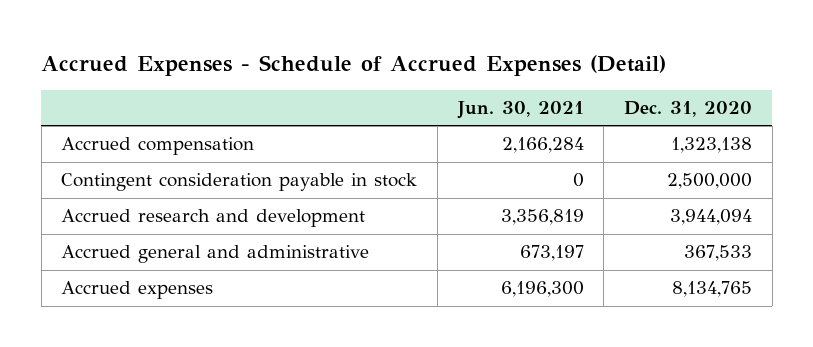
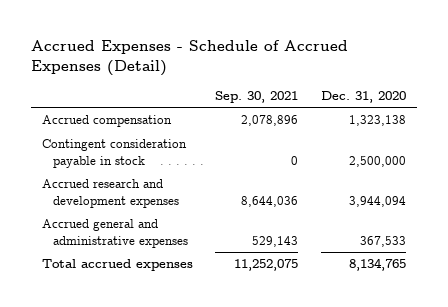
[456,101,584,120] Jun. 30, 2021 -> none
none -> [215,90,299,103] Sep. 30, 2021
[61,209,366,228] Accrued research and development -> [42,179,179,208] Accrued research and development expenses
[61,245,370,264] Accrued general and administrative -> [42,219,188,248] Accrued general and administrative expenses
[61,281,214,300] Accrued expenses -> [42,259,194,272] Total accrued expenses

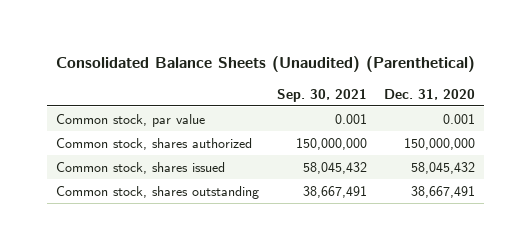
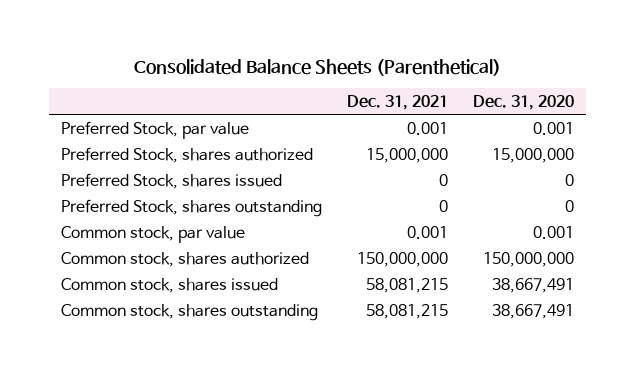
[55,56,475,73] Consolidated Balance Sheets (Unaudited) (Parenthetical) -> [134,58,502,76] Consolidated Balance Sheets (Parenthetical)
[276,88,367,102] Sep. 30, 2021 -> none
none -> [346,94,448,110] Dec. 31, 2021
none -> [60,120,249,139] Preferred Stock, par value
none -> [60,146,313,163] Preferred Stock, shares authorized
none -> [60,172,282,189] Preferred Stock, shares issued
none -> [60,198,322,217] Preferred Stock, shares outstanding
[410,161,475,174] 58,045,432 -> [491,277,574,293] 38,667,491

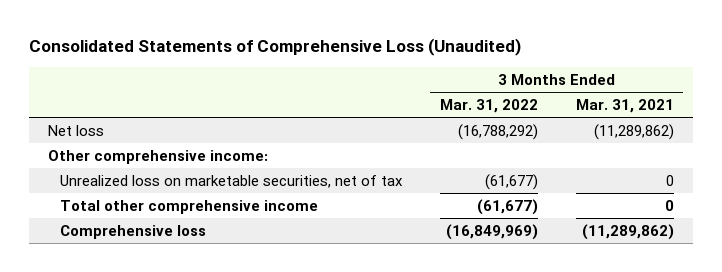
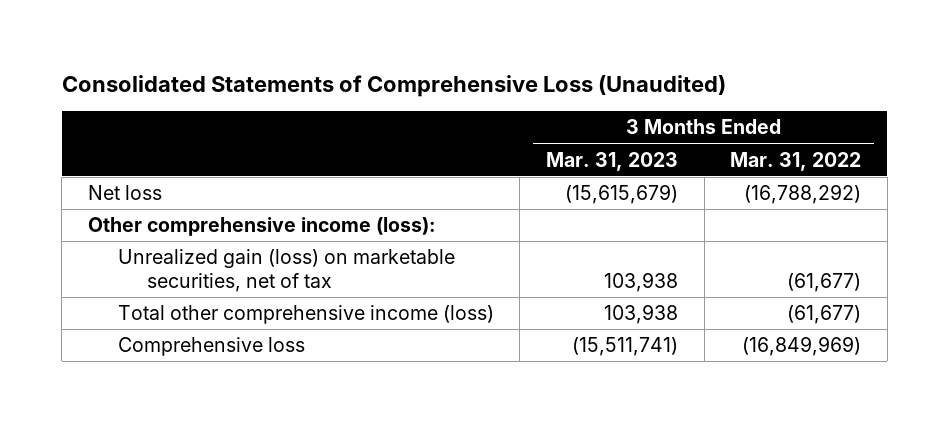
[575,99,674,114] Mar. 31, 2021 -> none
none -> [545,151,678,171] Mar. 31, 2023
[48,149,269,164] Other comprehensive income: -> [88,217,437,237] Other comprehensive income (loss):
[60,174,404,188] Unrealized loss on marketable securities, net of tax -> [117,249,455,293] Unrealized gain (loss) on marketable securities, net of tax
[60,199,319,214] Total other comprehensive income -> [117,305,494,325] Total other comprehensive income (loss)

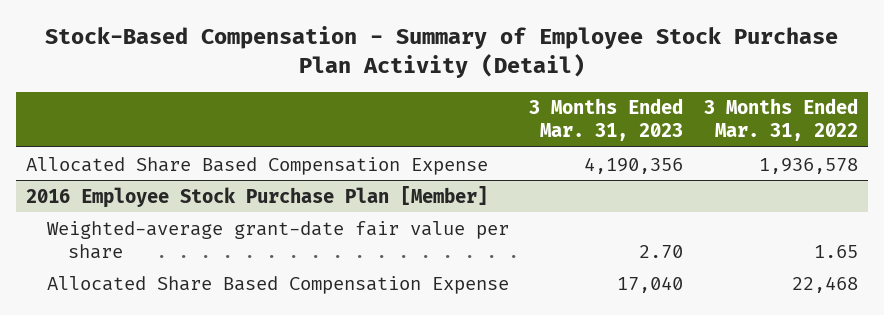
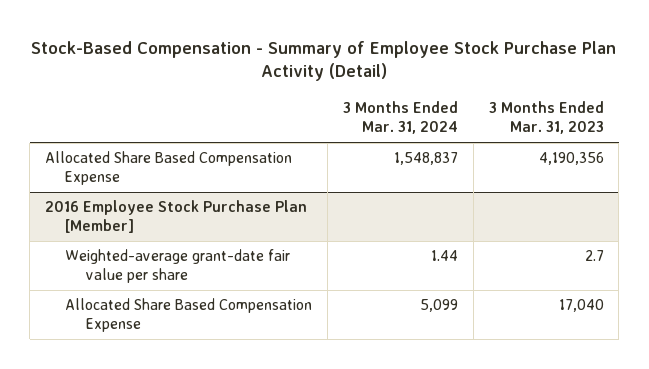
[703,98,858,142] 3 Months Ended Mar. 31, 2022 -> none
none -> [342,101,458,135] 3 Months Ended Mar. 31, 2024
[639,244,684,258] 2.70 -> [584,250,604,262] 2.7

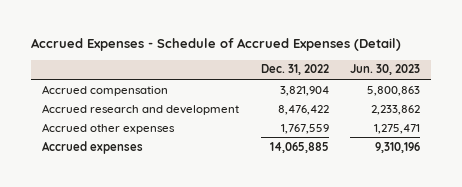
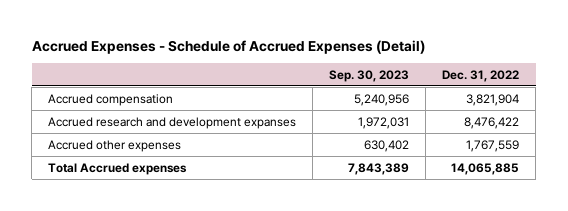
[350,64,421,76] Jun. 30, 2023 -> none
none -> [329,69,410,82] Sep. 30, 2023
[41,103,239,115] Accrued research and development -> [48,116,297,129] Accrued research and development expanses
[41,140,143,154] Accrued expenses -> [48,162,188,175] Total Accrued expenses

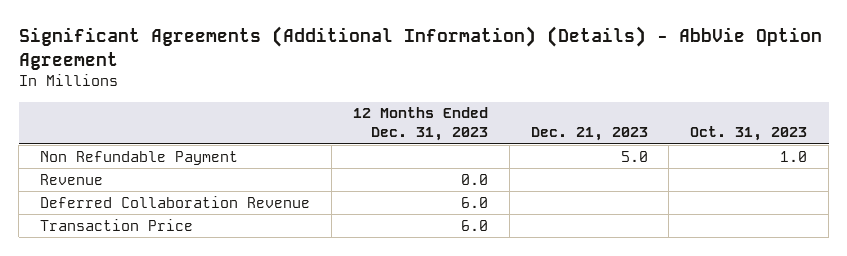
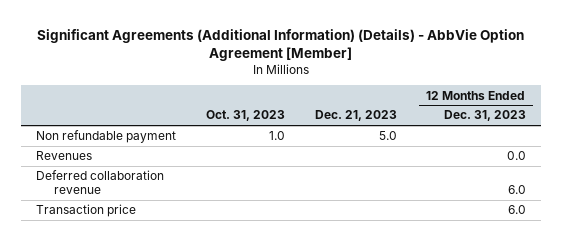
[18,26,822,70] Significant Agreements (Additional Information) (Details) - AbbVie Option Agreement -> [37,28,525,61] Significant Agreements (Additional Information) (Details) - AbbVie Option Agreement [Member]
[40,150,239,165] Non Refundable Payment -> [36,130,177,144] Non refundable payment
[40,173,104,185] Revenue -> [36,151,93,161] Revenues
[40,195,311,208] Deferred Collaboration Revenue -> [36,170,165,195] Deferred collaboration revenue
[40,218,194,231] Transaction Price -> [36,204,137,218] Transaction price

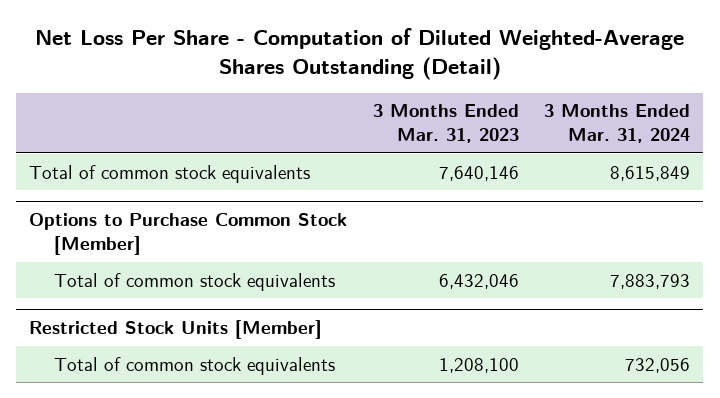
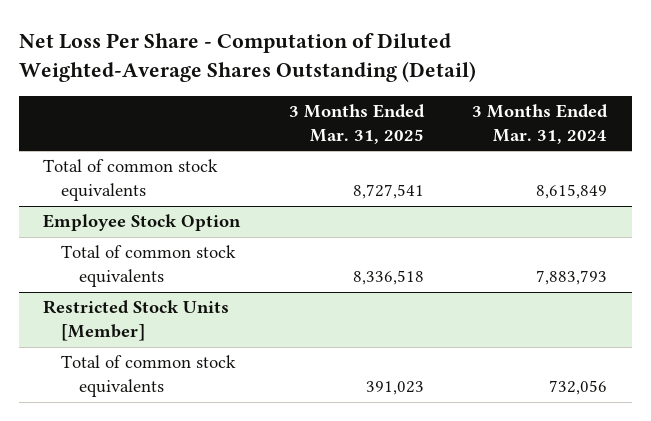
[372,104,519,143] 3 Months Ended Mar. 31, 2023 -> none
none -> [288,103,425,144] 3 Months Ended Mar. 31, 2025
[29,213,348,255] Options to Purchase Common Stock [Member] -> [43,214,242,232] Employee Stock Option

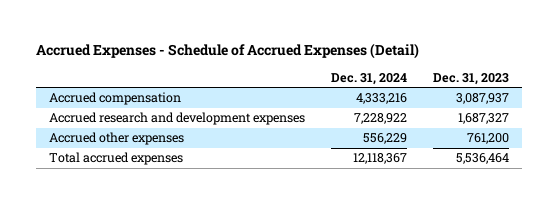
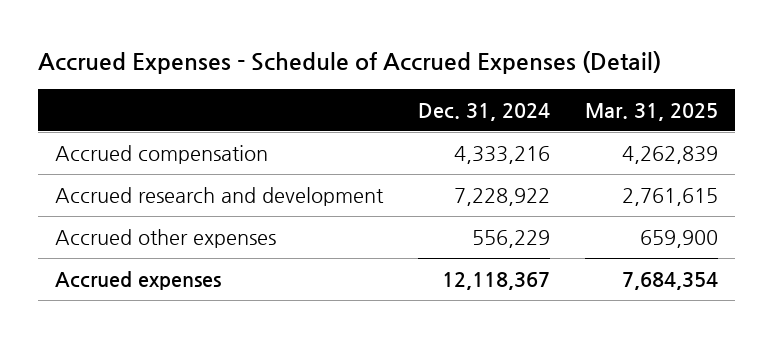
[432,72,509,85] Dec. 31, 2023 -> none
none -> [584,102,718,121] Mar. 31, 2025
[49,112,306,126] Accrued research and development expenses -> [55,186,385,206] Accrued research and development
[49,152,184,166] Total accrued expenses -> [55,270,222,290] Accrued expenses

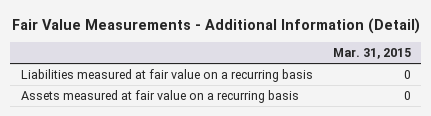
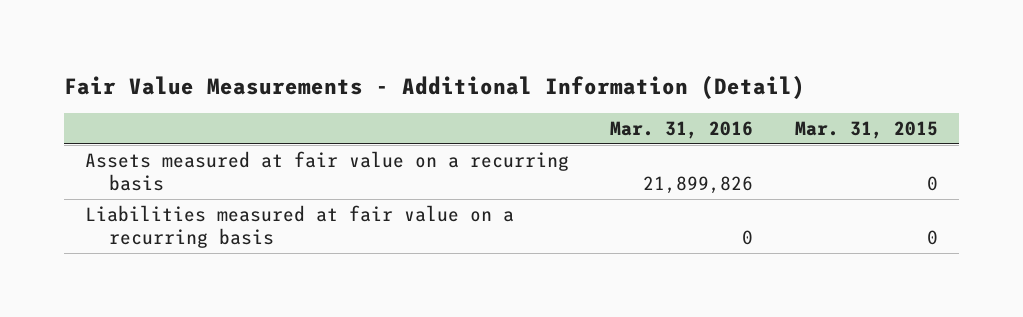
none -> [610,121,754,140] Mar. 31, 2016
[20,68,313,82] Liabilities measured at fair value on a recurring basis -> [84,205,514,249] Liabilities measured at fair value on a recurring basis

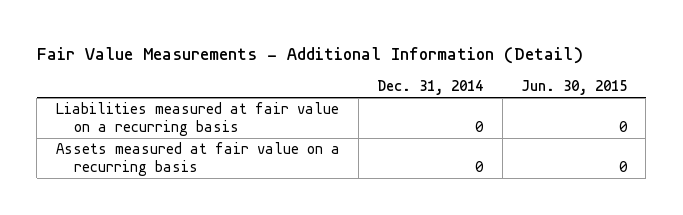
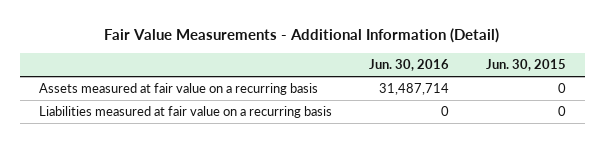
[377,80,484,96] Dec. 31, 2014 -> none
none -> [368,59,449,72] Jun. 30, 2016
[55,102,339,136] Liabilities measured at fair value on a recurring basis -> [38,106,332,119] Liabilities measured at fair value on a recurring basis

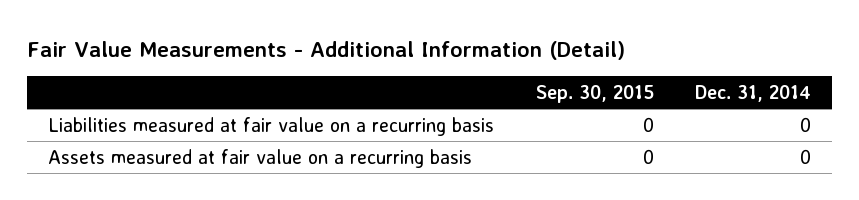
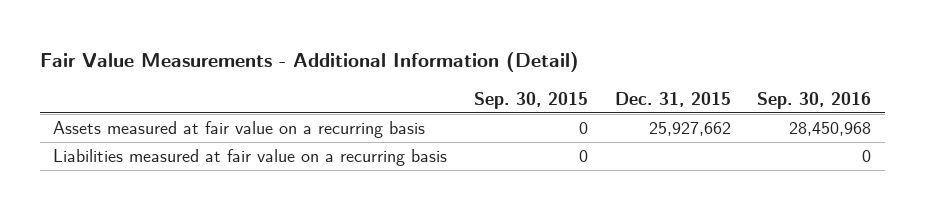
[695,84,812,102] Dec. 31, 2014 -> none
none -> [614,91,731,107] Dec. 31, 2015
none -> [757,91,872,109] Sep. 30, 2016
[47,116,494,136] Liabilities measured at fair value on a recurring basis -> [53,149,448,167] Liabilities measured at fair value on a recurring basis

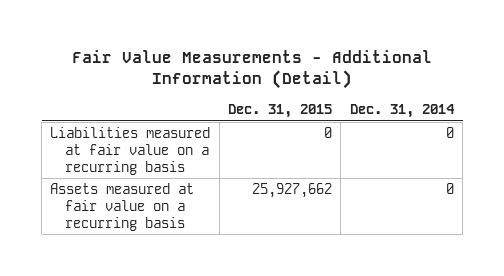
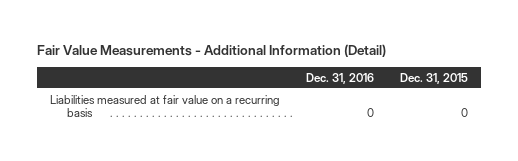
[349,104,455,119] Dec. 31, 2014 -> none
none -> [306,72,375,84] Dec. 31, 2016
[50,183,195,231] Assets measured at fair value on a recurring basis -> none

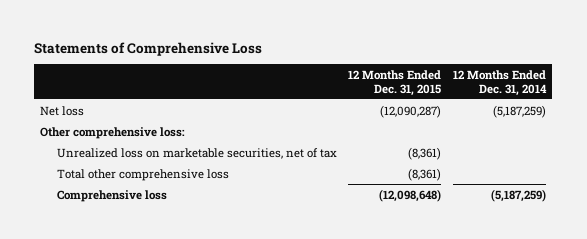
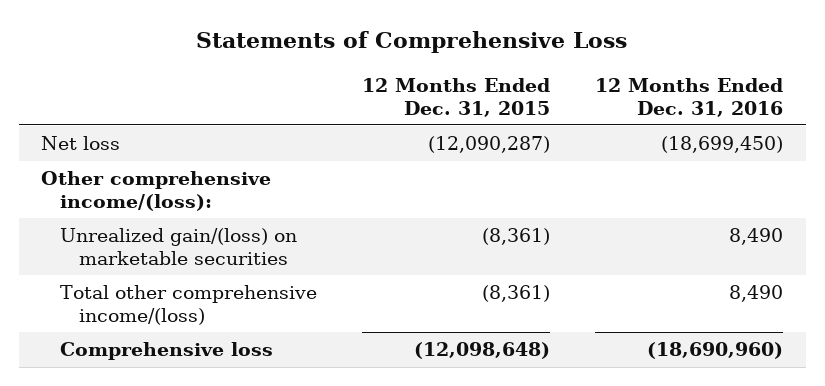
[453,69,548,96] 12 Months Ended Dec. 31, 2014 -> none
none -> [595,77,784,117] 12 Months Ended Dec. 31, 2016
[40,126,186,139] Other comprehensive loss: -> [41,171,272,211] Other comprehensive income/(loss):
[56,147,337,159] Unrealized loss on marketable securities, net of tax -> [60,228,298,265] Unrealized gain/(loss) on marketable securities
[56,168,229,181] Total other comprehensive loss -> [60,285,318,325] Total other comprehensive income/(loss)

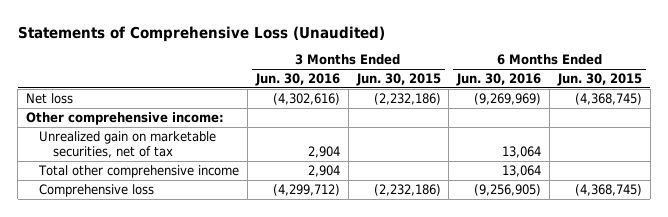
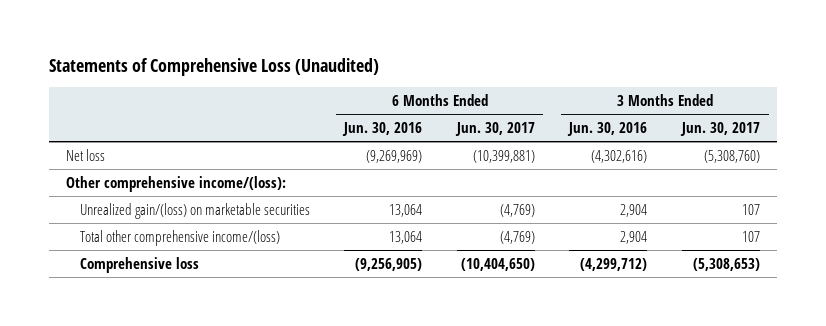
[355,73,441,87] Jun. 30, 2015 -> none
[556,73,642,87] Jun. 30, 2015 -> none
none -> [454,122,535,137] Jun. 30, 2017
none -> [679,122,760,137] Jun. 30, 2017
[26,112,225,126] Other comprehensive income: -> [65,175,286,192] Other comprehensive income/(loss):
[39,131,217,158] Unrealized gain on marketable securities, net of tax -> [79,202,310,219] Unrealized gain/(loss) on marketable securities
[38,165,240,179] Total other comprehensive income -> [79,229,280,246] Total other comprehensive income/(loss)

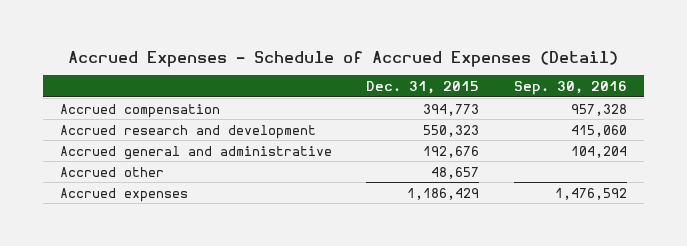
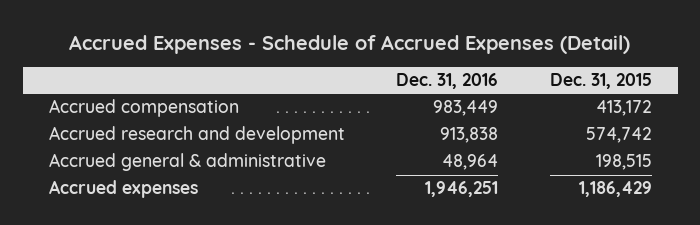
[514,80,628,95] Sep. 30, 2016 -> none
none -> [396,73,499,90] Dec. 31, 2016
[59,166,164,177] Accrued other -> none
[423,103,480,116] 394,773 -> [595,100,652,117] 413,172
[423,124,480,137] 550,323 -> [585,127,652,144] 574,742
[59,145,332,160] Accrued general and administrative -> [48,153,326,172] Accrued general & administrative
[423,145,480,158] 192,676 -> [595,154,652,171] 198,515

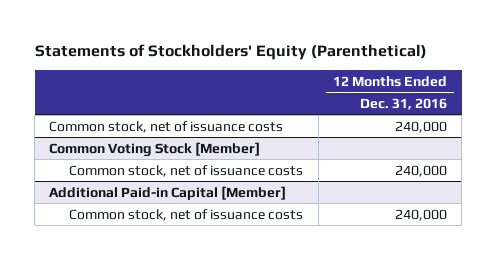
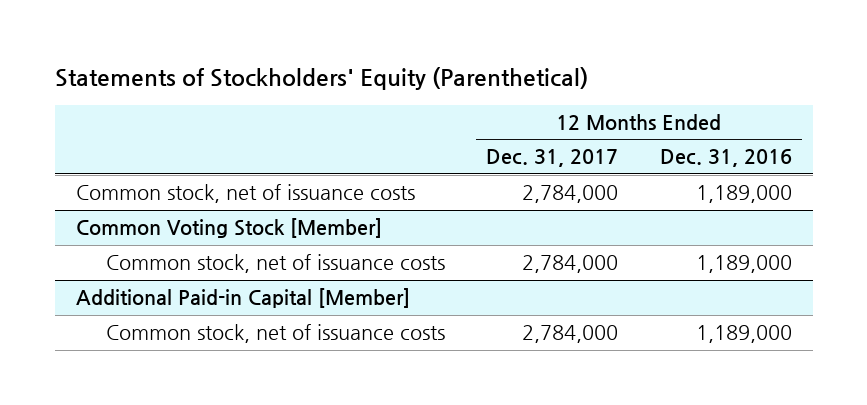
none -> [486,149,619,168] Dec. 31, 2017
[394,120,447,133] 240,000 -> [695,185,792,204] 1,189,000
[394,164,447,177] 240,000 -> [695,255,792,274] 1,189,000
[394,208,447,221] 240,000 -> [695,325,792,344] 1,189,000

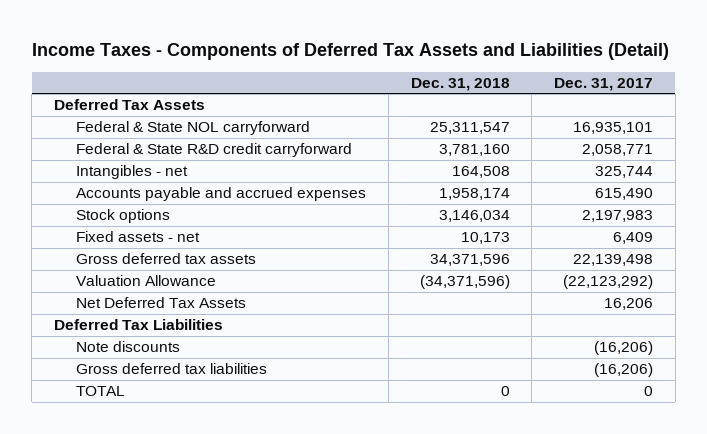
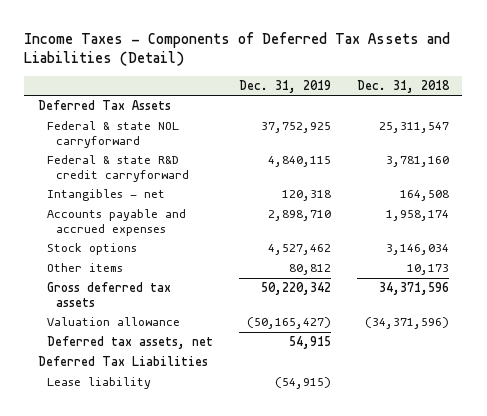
[554,77,654,91] Dec. 31, 2017 -> none
none -> [238,79,331,93] Dec. 31, 2019
[75,121,310,136] Federal & State NOL carryforward -> [46,121,179,148] Federal & state NOL carryforward
[75,143,352,158] Federal & State R&D credit carryforward -> [46,155,189,182] Federal & state R&D credit carryforward
[75,231,200,243] Fixed assets - net -> [46,263,123,273] Other items
[75,275,216,287] Valuation Allowance -> [46,317,180,327] Valuation allowance
[75,297,246,309] Net Deferred Tax Assets -> [46,336,213,350] Deferred tax assets, net
[75,341,180,353] Note discounts -> none
[75,363,267,375] Gross deferred tax liabilities -> none
[75,386,125,397] TOTAL -> none
none -> [46,377,151,390] Lease liability

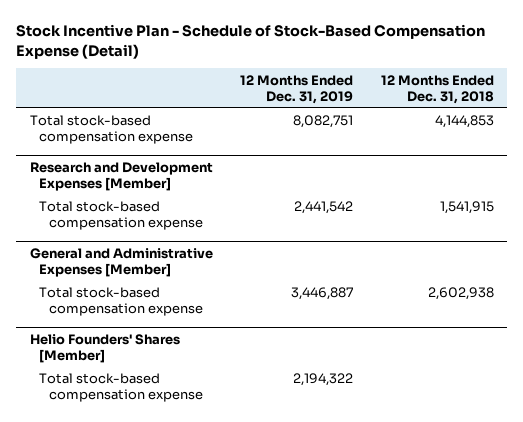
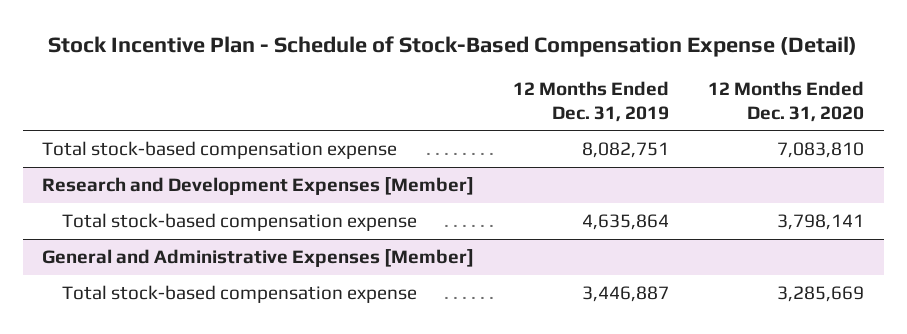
[380,74,494,104] 12 Months Ended Dec. 31, 2018 -> none
none -> [708,81,865,122] 12 Months Ended Dec. 31, 2020
[294,201,354,215] 2,441,542 -> [582,214,670,231] 4,635,864
[29,334,180,364] Helio Founders' Shares [Member] -> none
[39,373,203,403] Total stock-based compensation expense -> none

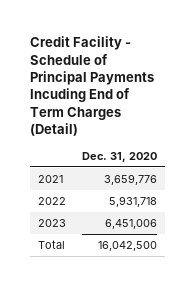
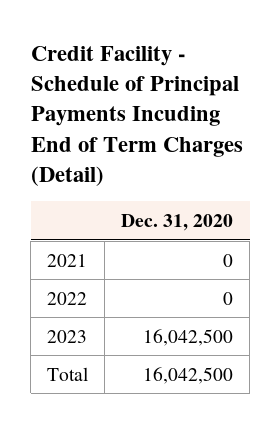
[104,173,158,185] 3,659,776 -> [223,253,234,267] 0
[109,195,158,207] 5,931,718 -> [223,291,234,305] 0
[105,218,158,229] 6,451,006 -> [143,328,234,346] 16,042,500

